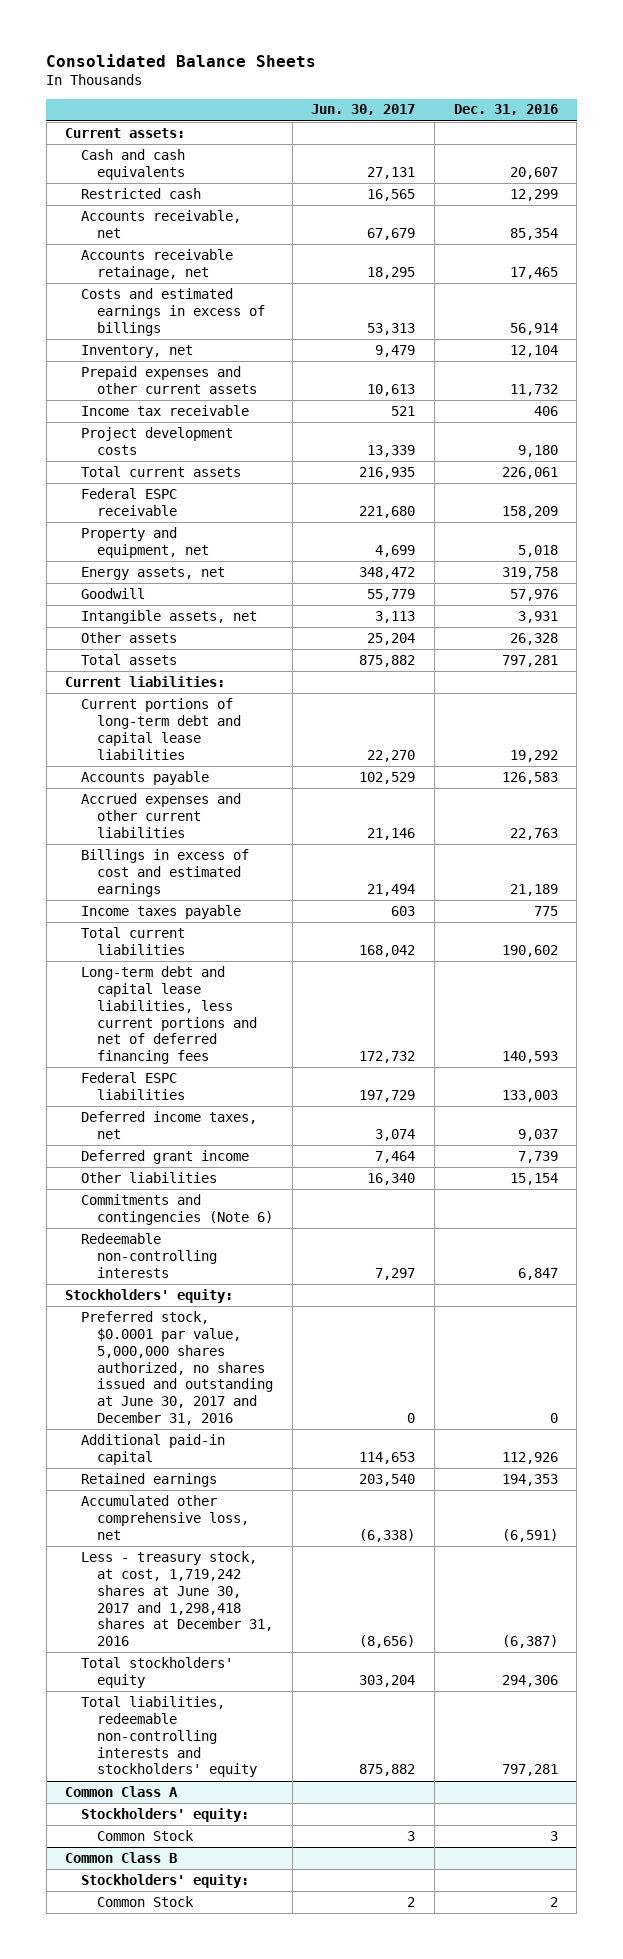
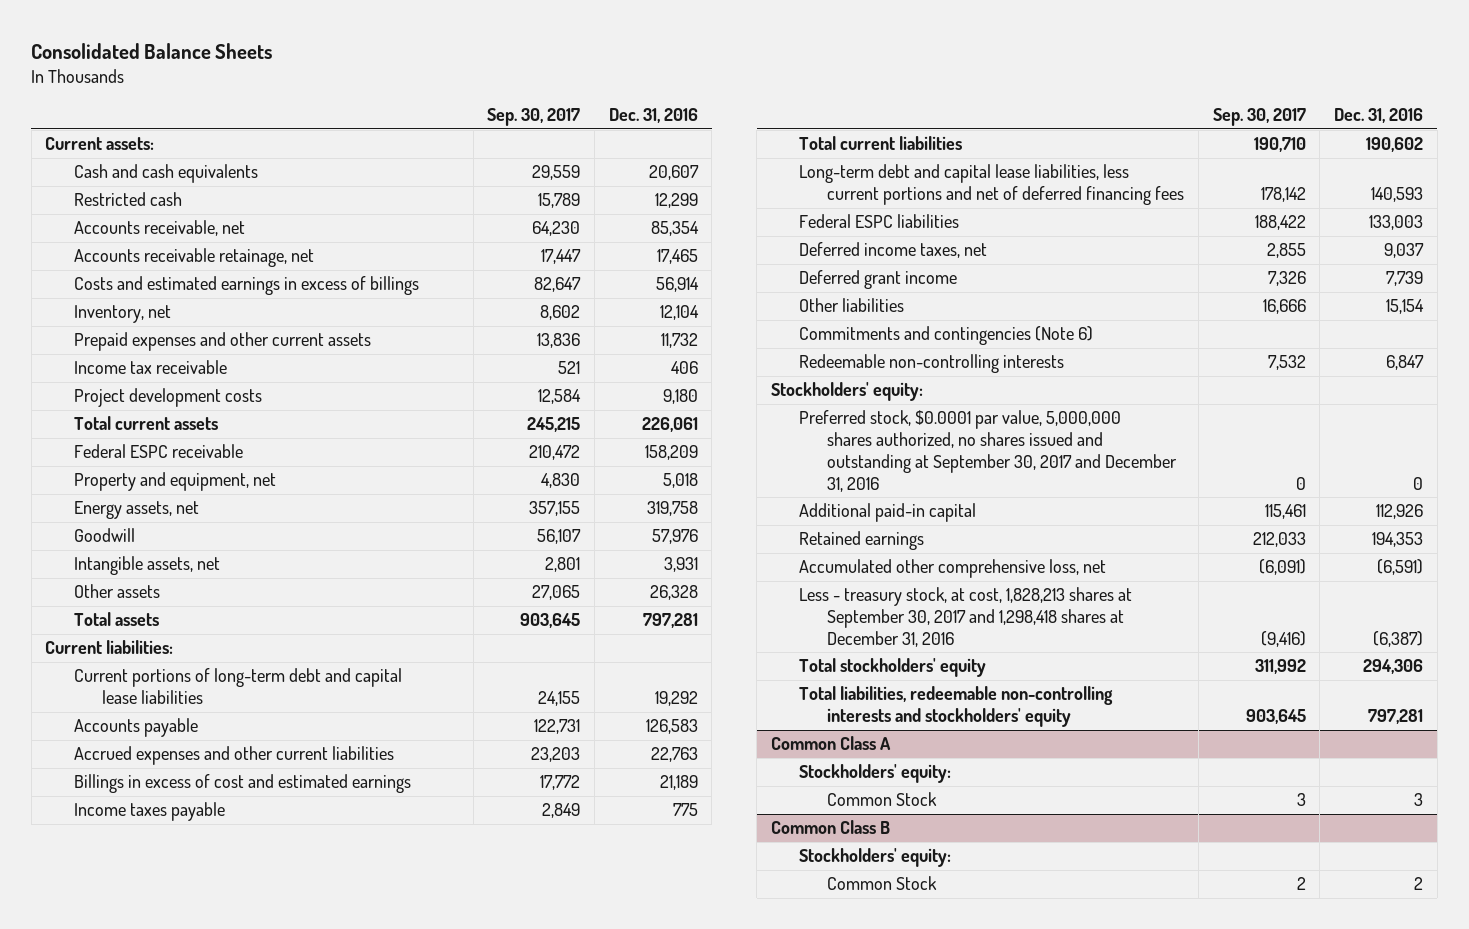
[311,104,416,116] Jun. 30, 2017 -> none
none -> [487,108,581,127] Sep. 30, 2017
[81,1310,274,1426] Preferred stock, $0.0001 par value, 5,000,000 shares authorized, no shares issued and outstanding at June 30, 2017 and December 31, 2016 -> [798,410,1178,492] Preferred stock, $0.0001 par value, 5,000,000 shares authorized, no shares issued and outstanding at September 30, 2017 and December 31, 2016
[81,1550,274,1647] Less - treasury stock, at cost, 1,719,242 shares at June 30, 2017 and 1,298,418 shares at December 31, 2016 -> [798,587,1132,647] Less - treasury stock, at cost, 1,828,213 shares at September 30, 2017 and 1,298,418 shares at December 31, 2016

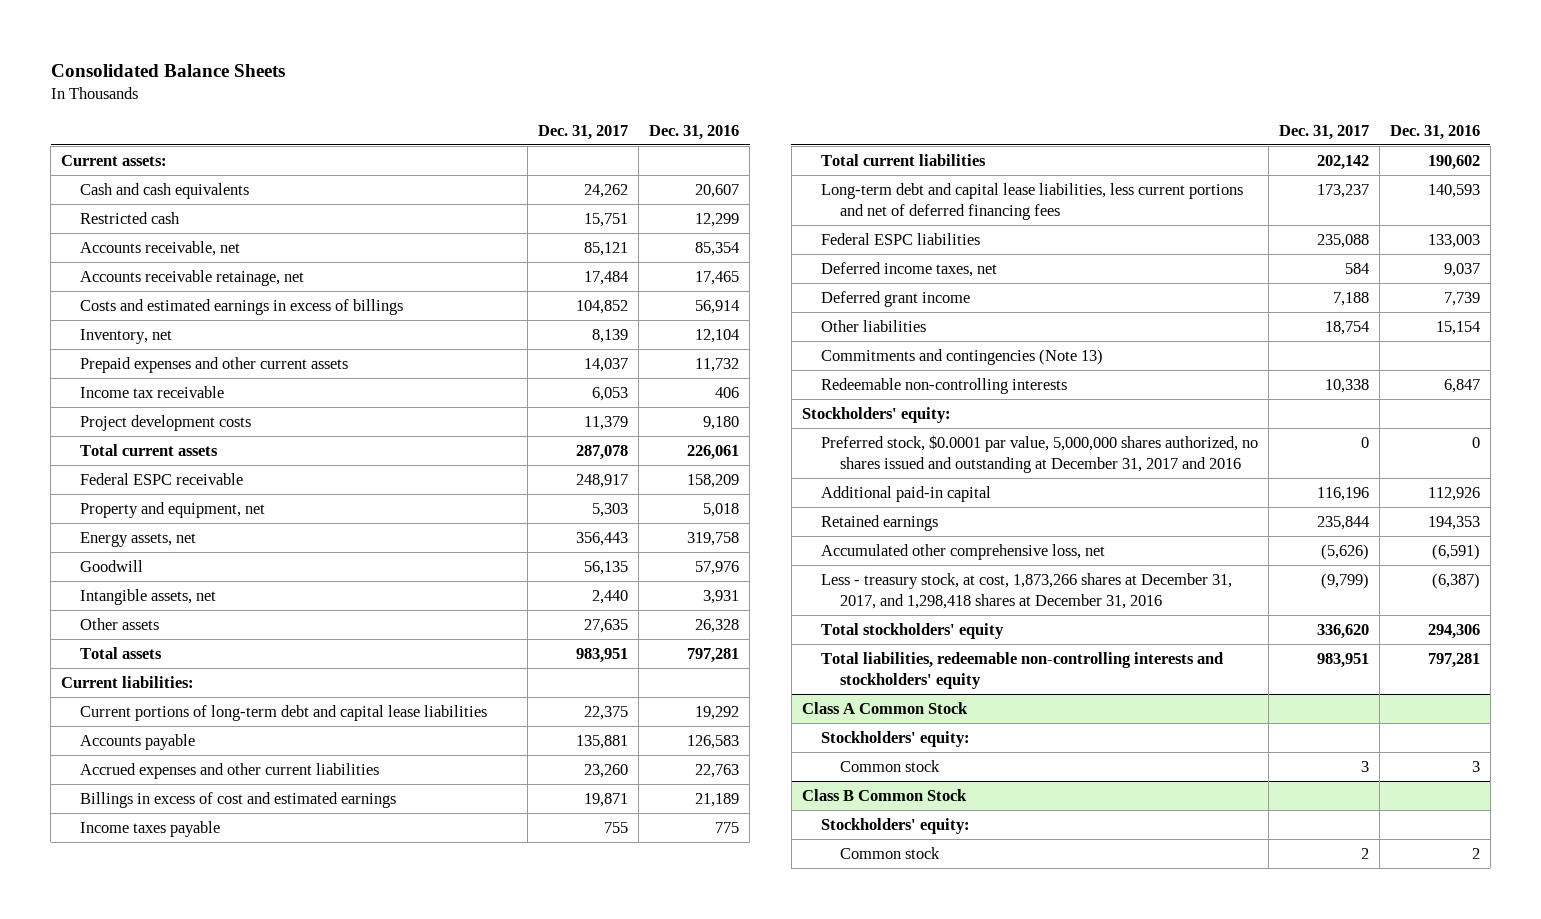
[487,108,581,127] Sep. 30, 2017 -> none
none -> [538,124,629,140] Dec. 31, 2017
[798,326,1093,346] Commitments and contingencies (Note 6) -> [820,349,1103,366] Commitments and contingencies (Note 13)
[798,410,1178,492] Preferred stock, $0.0001 par value, 5,000,000 shares authorized, no shares issued and outstanding at September 30, 2017 and December 31, 2016 -> [820,435,1258,473] Preferred stock, $0.0001 par value, 5,000,000 shares authorized, no shares issued and outstanding at December 31, 2017 and 2016
[798,587,1132,647] Less - treasury stock, at cost, 1,828,213 shares at September 30, 2017 and 1,298,418 shares at December 31, 2016 -> [820,573,1232,609] Less - treasury stock, at cost, 1,873,266 shares at December 31, 2017, and 1,298,418 shares at December 31, 2016
[770,736,891,751] Common Class A -> [801,702,968,715] Class A Common Stock
[827,792,938,807] Common Stock -> [839,760,940,773] Common stock
[770,820,890,835] Common Class B -> [801,789,967,802] Class B Common Stock
[827,876,938,891] Common Stock -> [839,847,940,860] Common stock

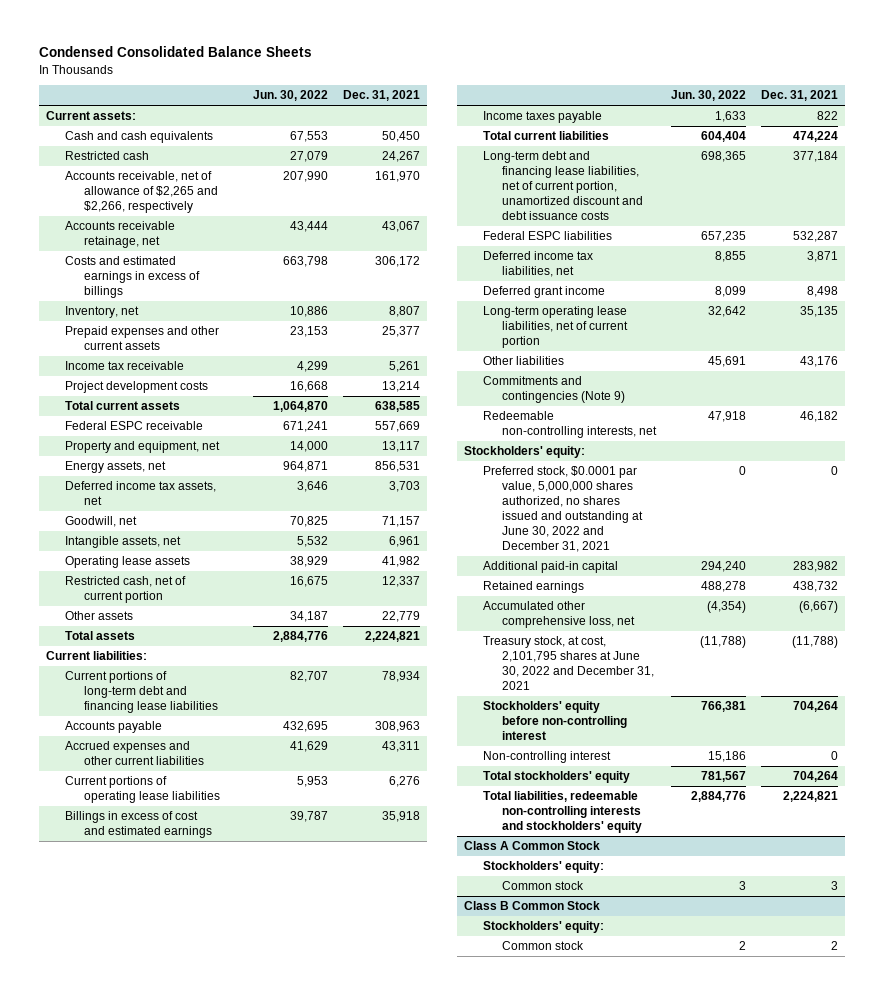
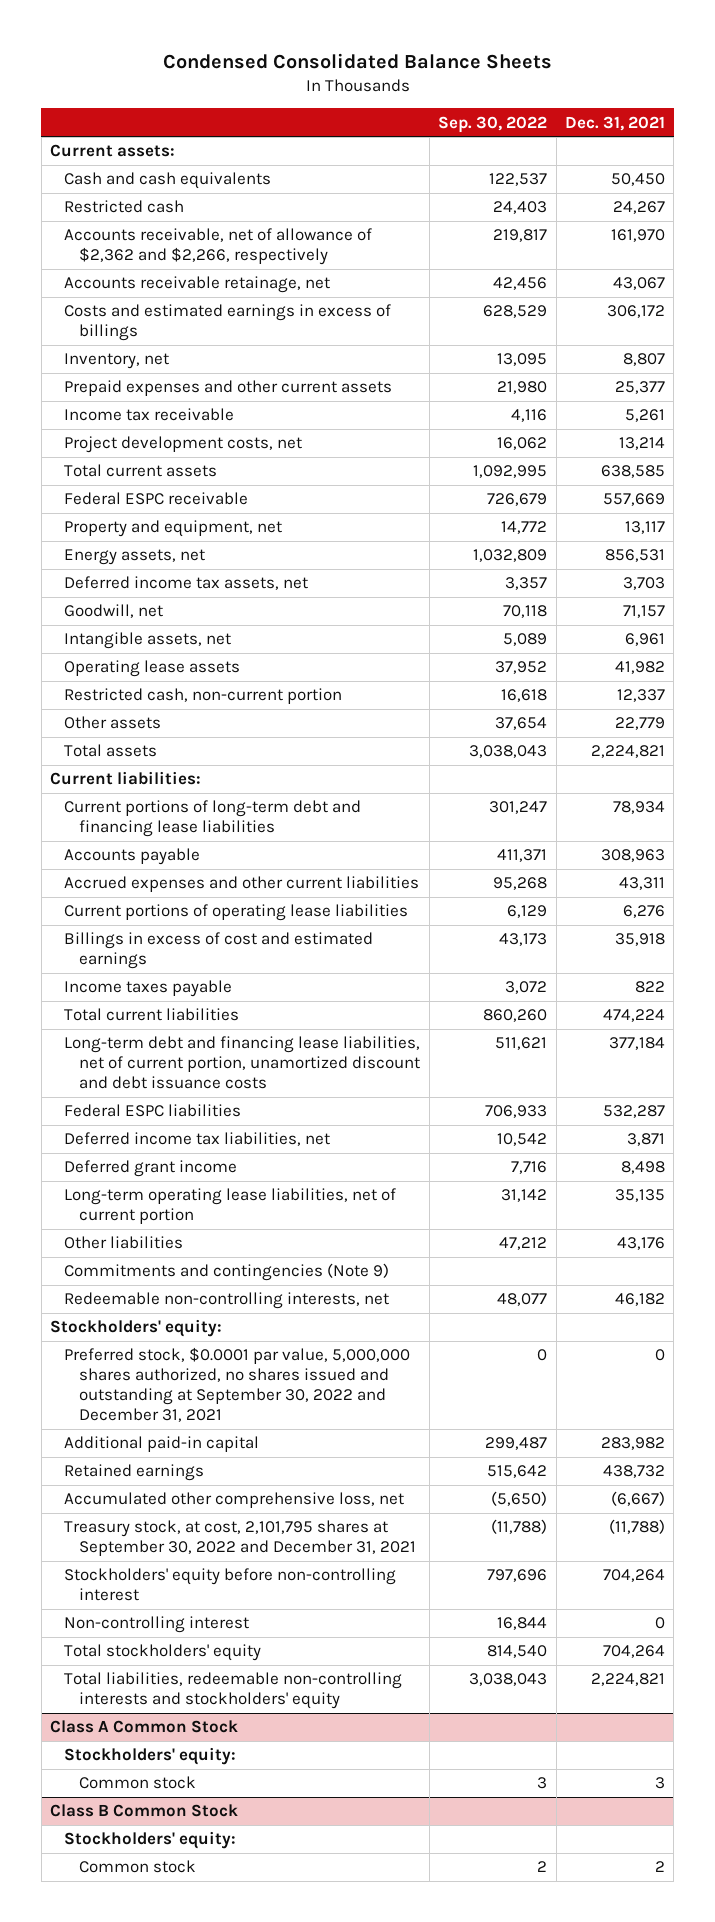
[252,90,328,102] Jun. 30, 2022 -> none
none -> [438,115,548,133] Sep. 30, 2022
[65,170,219,214] Accounts receivable, net of allowance of $2,265 and $2,266, respectively -> [64,228,373,266] Accounts receivable, net of allowance of $2,362 and $2,266, respectively
[65,380,209,393] Project development costs -> [64,436,303,454] Project development costs, net
[65,575,187,603] Restricted cash, net of current portion -> [64,688,343,705] Restricted cash, non-current portion
[483,465,644,553] Preferred stock, $0.0001 par value, 5,000,000 shares authorized, no shares issued and outstanding at June 30, 2022 and December 31, 2021 -> [64,1347,411,1423] Preferred stock, $0.0001 par value, 5,000,000 shares authorized, no shares issued and outstanding at September 30, 2022 and December 31, 2021
[483,635,655,691] Treasury stock, at cost, 2,101,795 shares at June 30, 2022 and December 31, 2021 -> [64,1520,416,1557] Treasury stock, at cost, 2,101,795 shares at September 30, 2022 and December 31, 2021

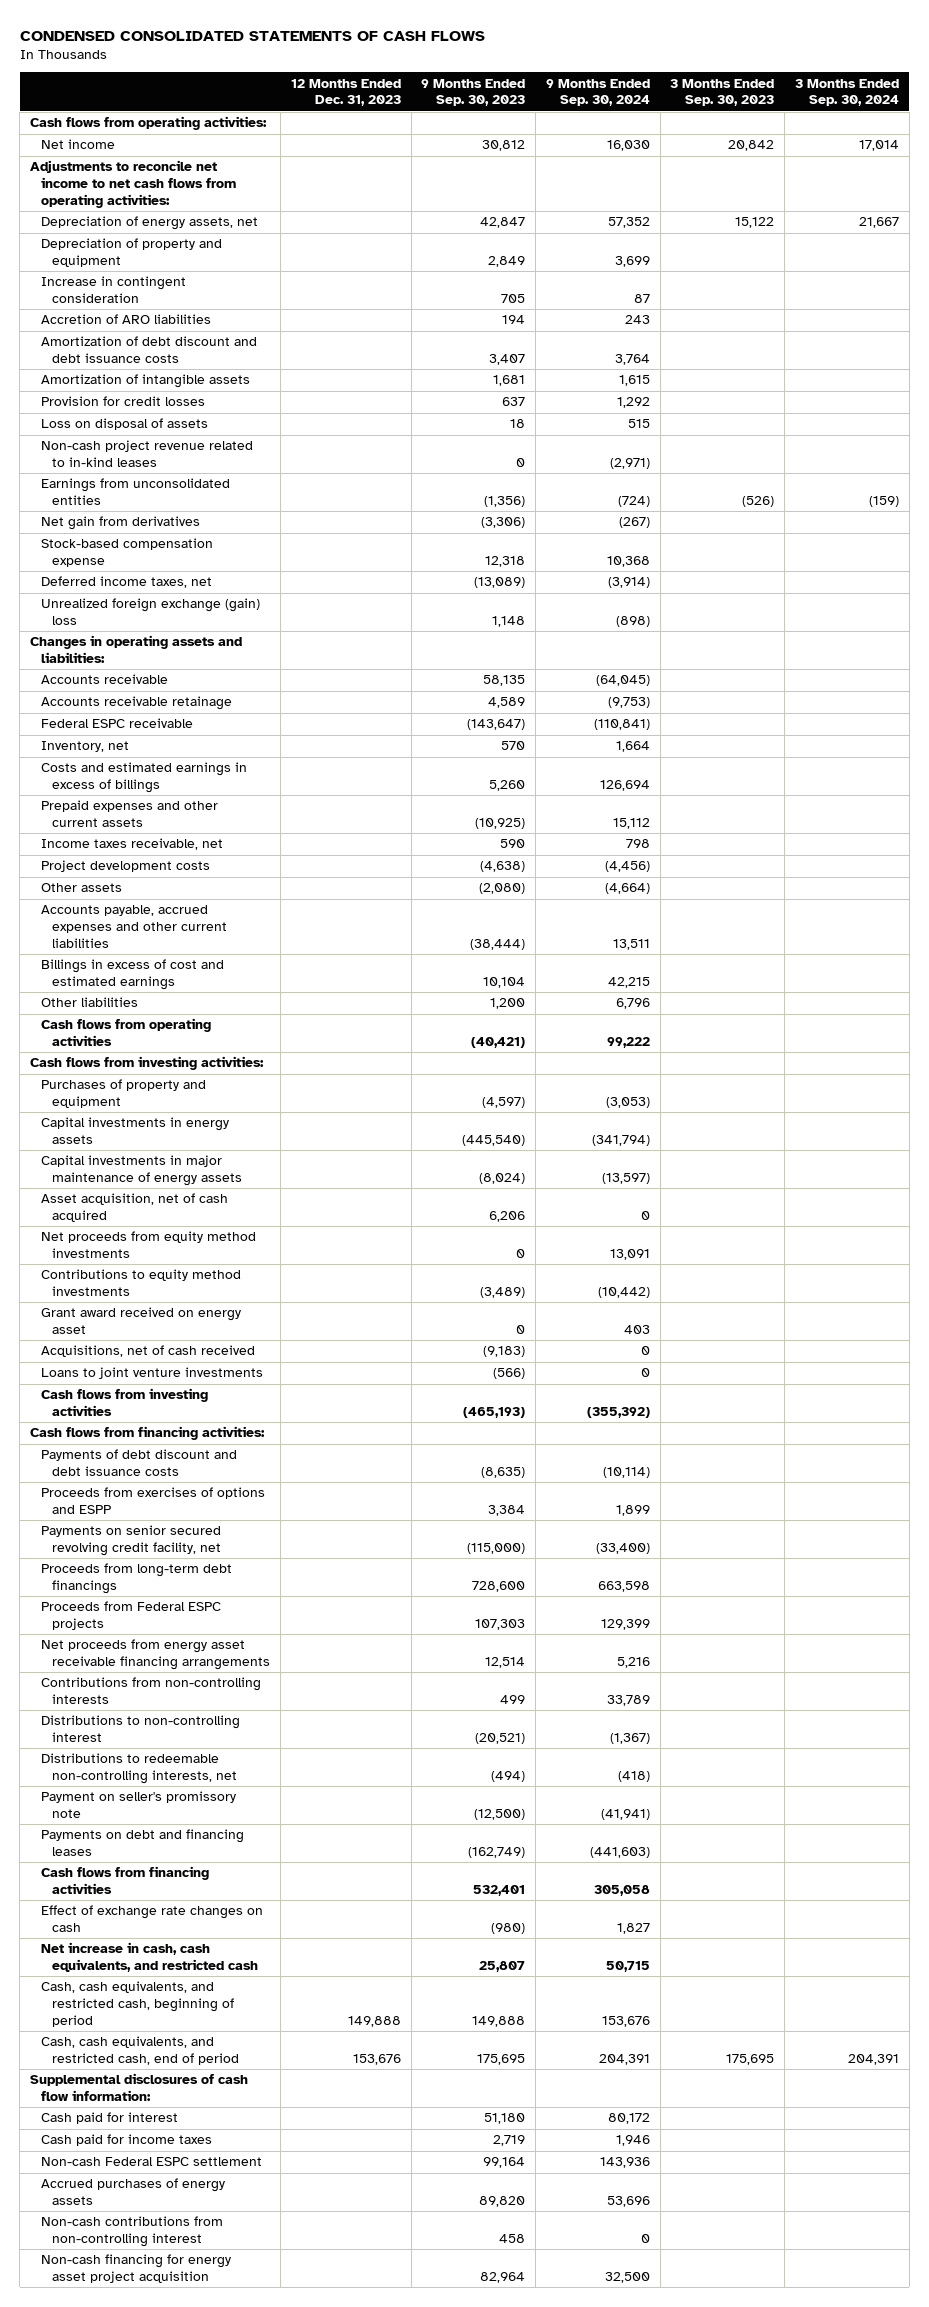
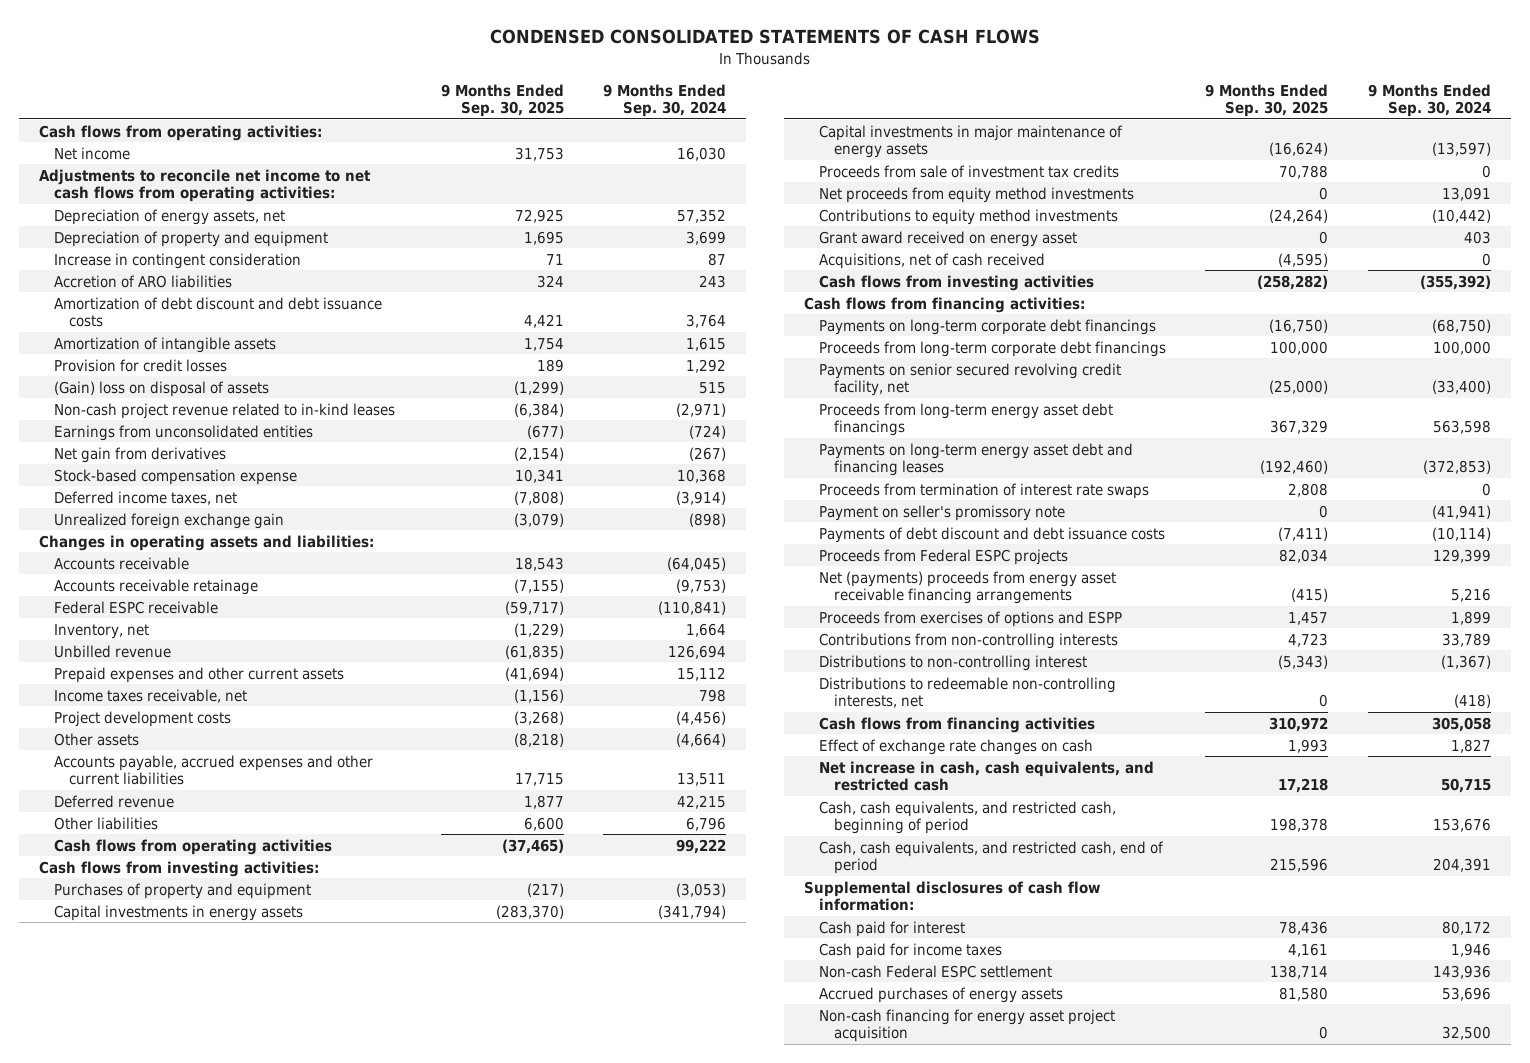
[290,78,401,107] 12 Months Ended Dec. 31, 2023 -> none
[421,78,526,107] 9 Months Ended Sep. 30, 2023 -> none
[670,78,775,107] 3 Months Ended Sep. 30, 2023 -> none
[794,78,899,107] 3 Months Ended Sep. 30, 2024 -> none
none -> [440,83,564,118] 9 Months Ended Sep. 30, 2025
[41,418,209,431] Loss on disposal of assets -> [54,380,270,397] (Gain) loss on disposal of assets
[41,598,261,626] Unrealized foreign exchange (gain) loss -> [54,512,285,529] Unrealized foreign exchange gain
[41,762,248,794] Costs and estimated earnings in excess of billings -> [54,644,172,658] Unbilled revenue
[41,959,225,991] Billings in excess of cost and estimated earnings -> [54,794,175,808] Deferred revenue
[41,1193,229,1223] Asset acquisition, net of cash acquired -> none
none -> [818,164,1119,178] Proceeds from sale of investment tax credits
[41,1367,264,1380] Loans to joint venture investments -> none
none -> [818,318,1156,335] Payments on long-term corporate debt financings
none -> [818,340,1166,357] Proceeds from long-term corporate debt financings
[41,1563,233,1595] Proceeds from long-term debt financings -> [818,402,1113,437] Proceeds from long-term energy asset debt financings
[597,1581,650,1593] 663,598 -> [1433,420,1492,435] 563,598
none -> [818,442,1133,477] Payments on long-term energy asset debt and financing leases
none -> [818,482,1149,499] Proceeds from termination of interest rate swaps
[41,1791,237,1819] Payment on seller's promissory note -> [818,504,1065,521] Payment on seller's promissory note
[41,1449,238,1477] Payments of debt discount and debt issuance costs -> [818,526,1165,543] Payments of debt discount and debt issuance costs
[41,1639,271,1671] Net proceeds from energy asset receivable financing arrangements -> [818,570,1116,605] Net (payments) proceeds from energy asset receivable financing arrangements
[41,1487,266,1515] Proceeds from exercises of options and ESPP -> [818,610,1122,627] Proceeds from exercises of options and ESPP
[41,1829,245,1857] Payments on debt and financing leases -> none
[41,2216,224,2248] Non-cash contributions from non-controlling interest -> none

